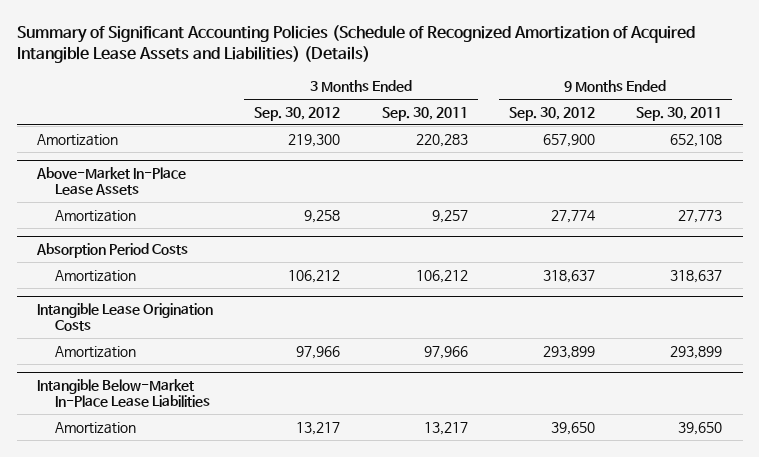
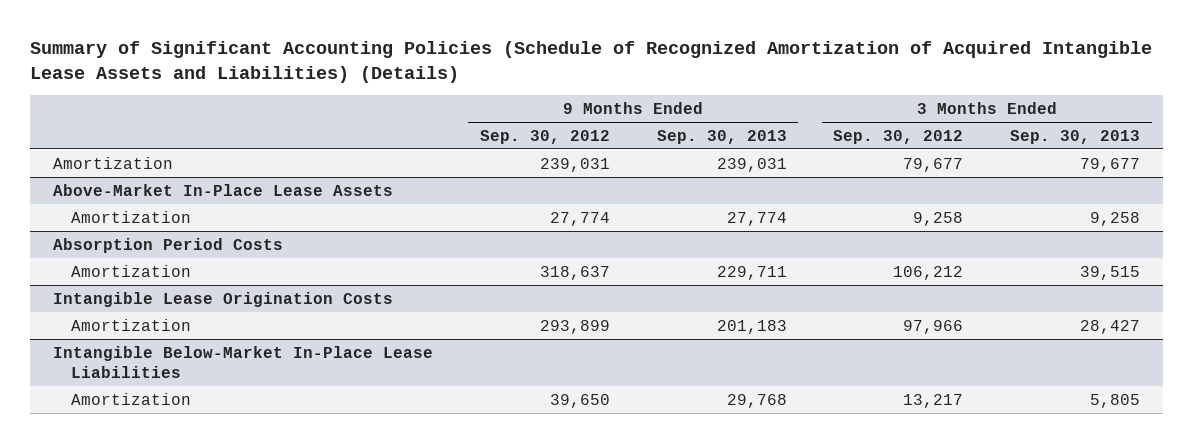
[381,107,468,122] Sep. 30, 2011 -> none
[636,107,723,122] Sep. 30, 2011 -> none
none -> [656,129,787,144] Sep. 30, 2013
none -> [1009,129,1140,144] Sep. 30, 2013
[288,133,341,147] 219,300 -> [903,157,964,172] 79,677
[542,133,595,147] 657,900 -> [539,157,610,172] 239,031

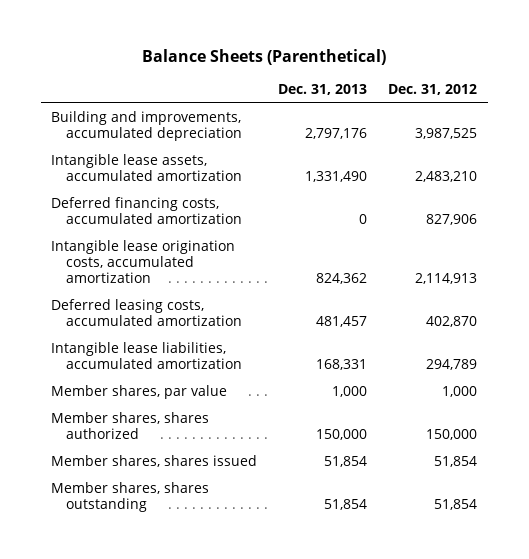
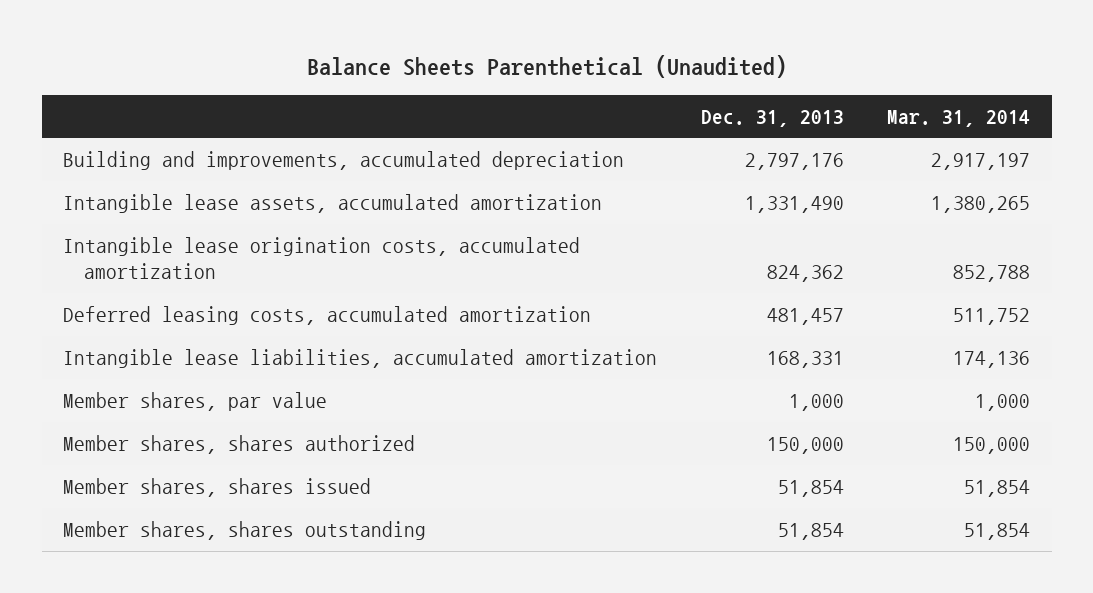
[142,49,387,66] Balance Sheets (Parenthetical) -> [306,54,787,78] Balance Sheets Parenthetical (Unaudited)
[388,84,478,96] Dec. 31, 2012 -> none
none -> [886,109,1030,127] Mar. 31, 2014
[51,197,242,225] Deferred financing costs, accumulated amortization -> none

